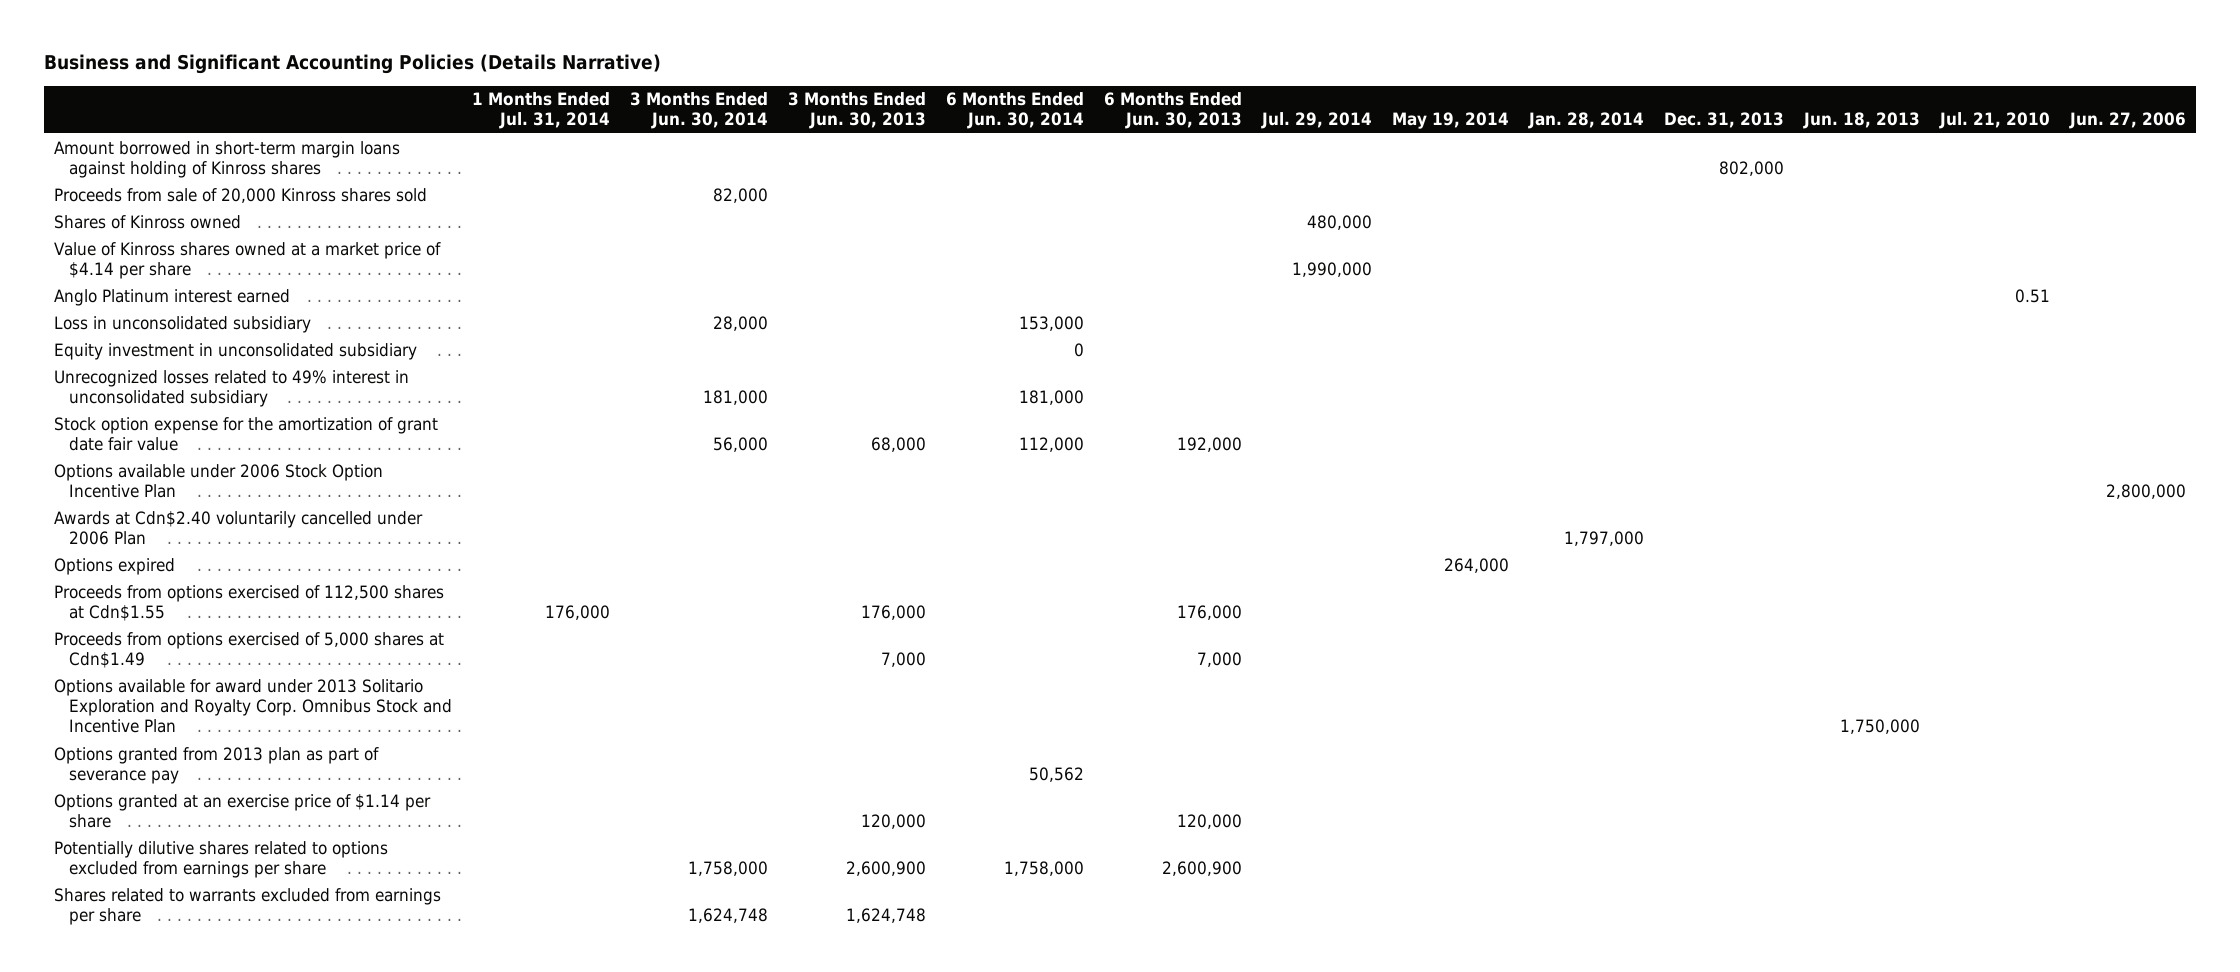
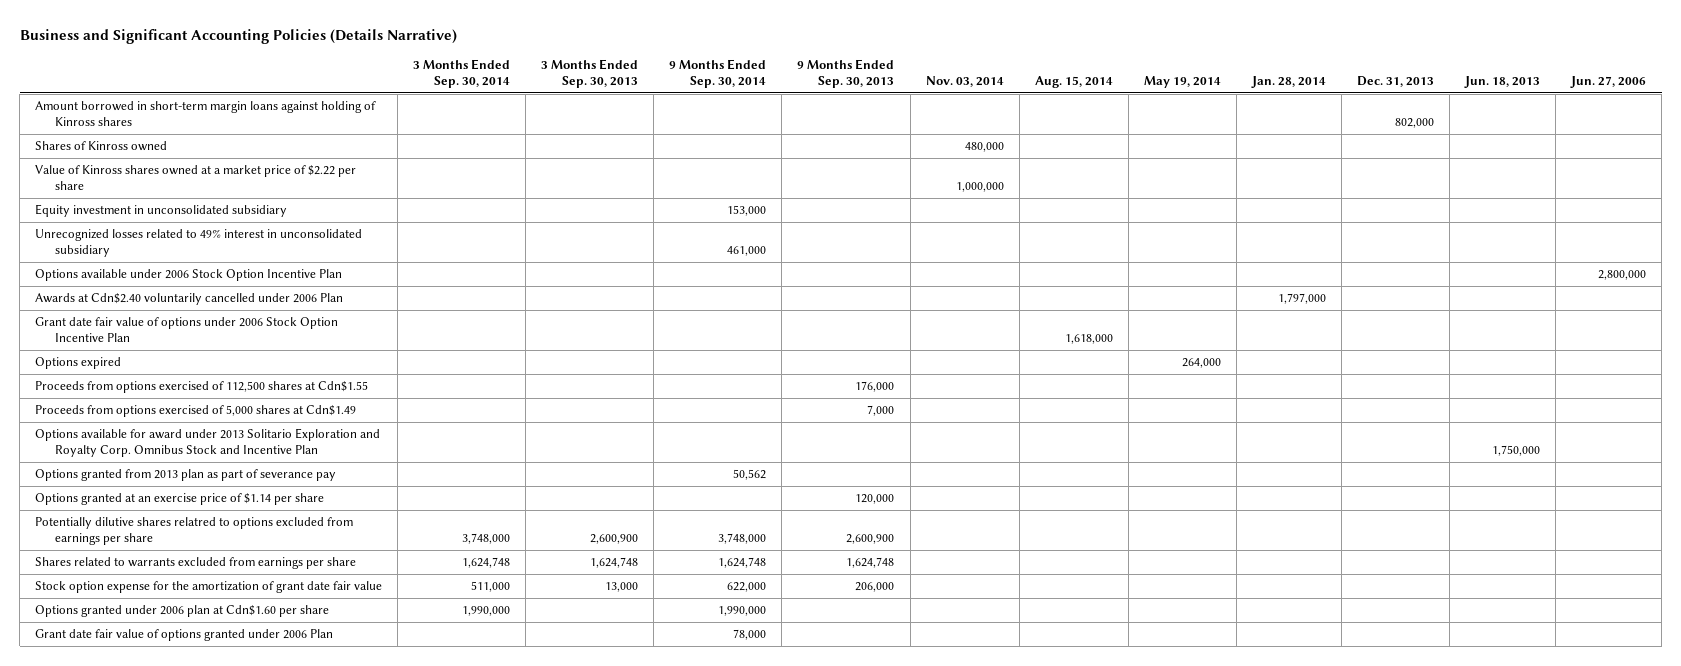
[471,92,610,130] 1 Months Ended Jul. 31, 2014 -> none
[629,92,768,130] 3 Months Ended Jun. 30, 2014 -> none
[787,92,926,130] 3 Months Ended Jun. 30, 2013 -> none
[945,92,1084,130] 6 Months Ended Jun. 30, 2014 -> none
[1103,92,1242,130] 6 Months Ended Jun. 30, 2013 -> none
[1260,112,1372,130] Jul. 29, 2014 -> none
[1939,112,2051,130] Jul. 21, 2010 -> none
none -> [413,58,511,88] 3 Months Ended Sep. 30, 2014
none -> [541,58,639,88] 3 Months Ended Sep. 30, 2013
none -> [669,58,767,88] 9 Months Ended Sep. 30, 2014
none -> [797,58,895,88] 9 Months Ended Sep. 30, 2013
none -> [925,75,1004,87] Nov. 03, 2014
none -> [1034,75,1113,88] Aug. 15, 2014
[54,187,428,203] Proceeds from sale of 20,000 Kinross shares sold -> none
[54,288,291,306] Anglo Platinum interest earned -> none
[54,315,312,333] Loss in unconsolidated subsidiary -> none
[54,241,442,279] Value of Kinross shares owned at a market price of $4.14 per share -> [35,165,357,191] Value of Kinross shares owned at a market price of $2.22 per share
none -> [35,317,339,343] Grant date fair value of options under 2006 Stock Option Incentive Plan
[54,840,389,878] Potentially dilutive shares related to options excluded from earnings per share -> [35,517,354,546] Potentially dilutive shares relatred to options excluded from earnings per share
[54,416,439,451] Stock option expense for the amortization of grant date fair value -> [35,581,383,594] Stock option expense for the amortization of grant date fair value
none -> [35,605,330,618] Options granted under 2006 plan at Cdn$1.60 per share
none -> [35,629,334,642] Grant date fair value of options granted under 2006 Plan

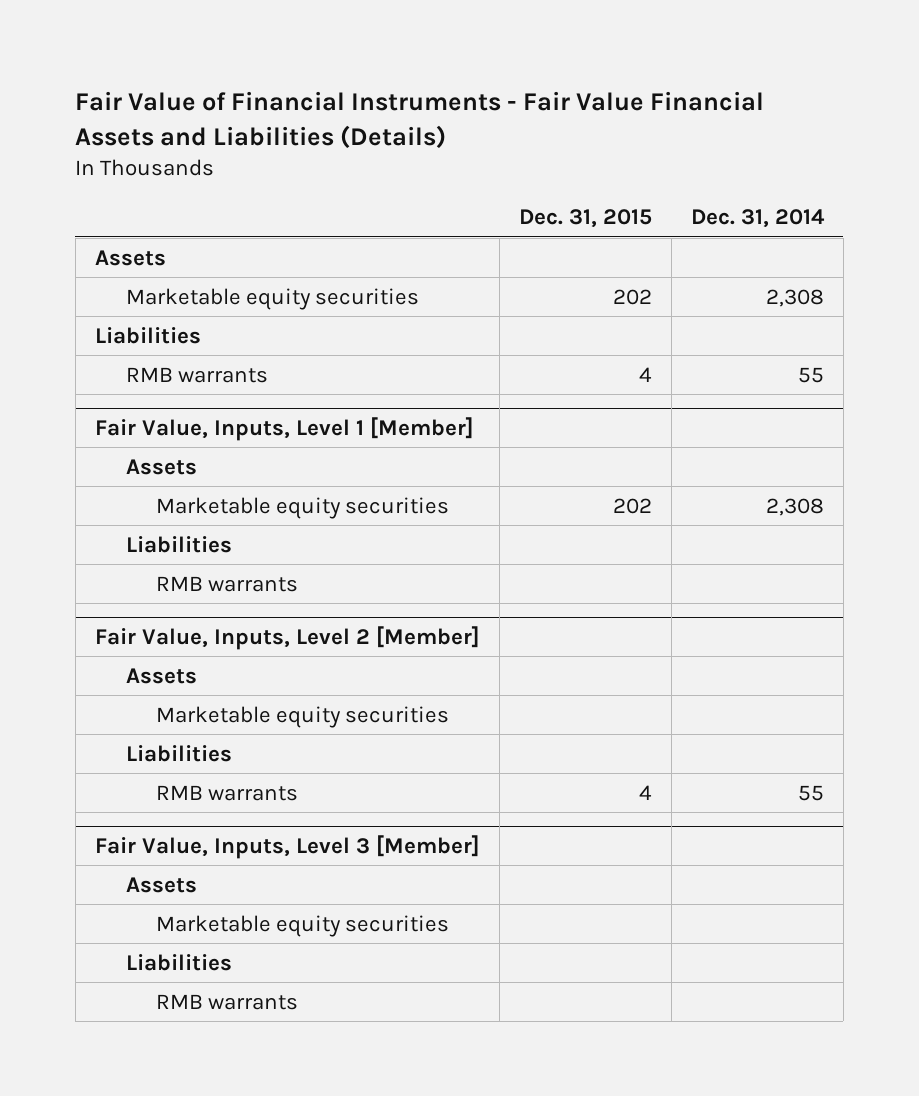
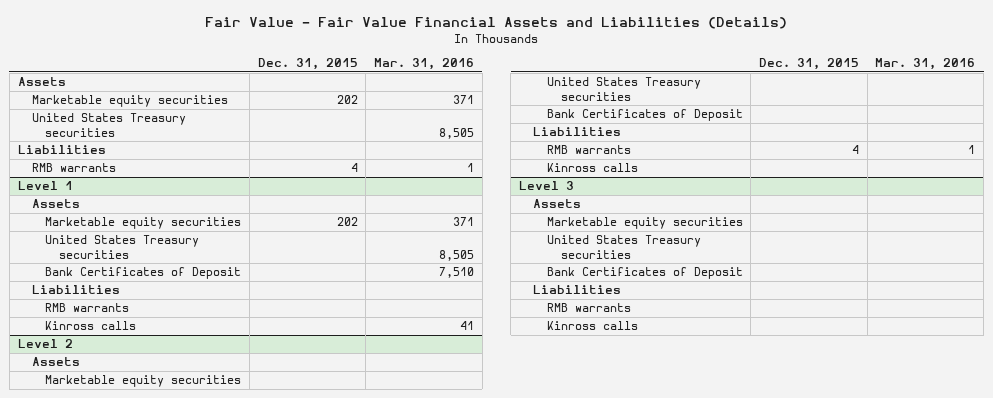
[75,91,765,149] Fair Value of Financial Instruments - Fair Value Financial Assets and Liabilities (Details) -> [205,17,788,30] Fair Value - Fair Value Financial Assets and Liabilities (Details)
[690,209,825,229] Dec. 31, 2014 -> none
none -> [374,58,475,71] Mar. 31, 2016
none -> [31,113,186,137] United States Treasury securities
[94,416,474,441] Fair Value, Inputs, Level 1 [Member] -> [17,181,73,191] Level 1
none -> [45,235,200,259] United States Treasury securities
none -> [45,267,242,280] Bank Certificates of Deposit
none -> [45,321,137,331] Kinross calls
[94,625,480,650] Fair Value, Inputs, Level 2 [Member] -> [17,339,73,349] Level 2
none -> [546,77,701,101] United States Treasury securities
none -> [546,109,743,122] Bank Certificates of Deposit
none -> [546,163,638,173] Kinross calls
[94,834,480,859] Fair Value, Inputs, Level 3 [Member] -> [518,181,574,191] Level 3
none -> [546,235,701,259] United States Treasury securities
none -> [546,267,743,280] Bank Certificates of Deposit
none -> [546,321,638,331] Kinross calls

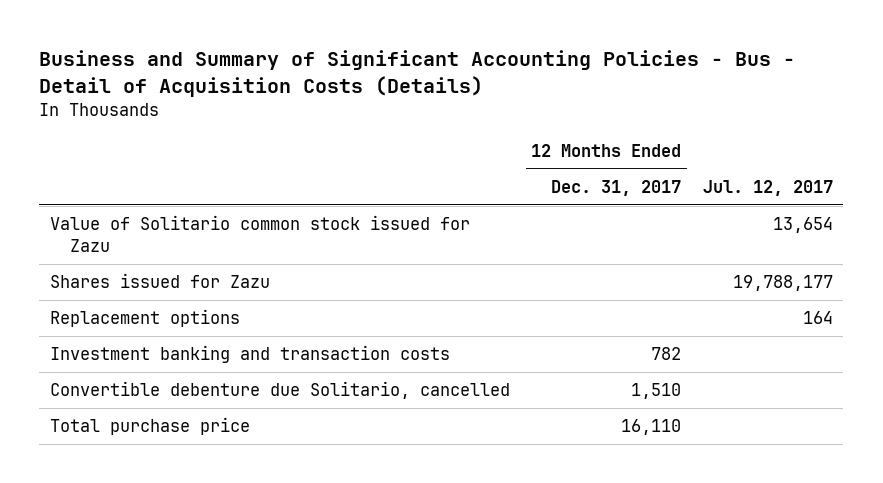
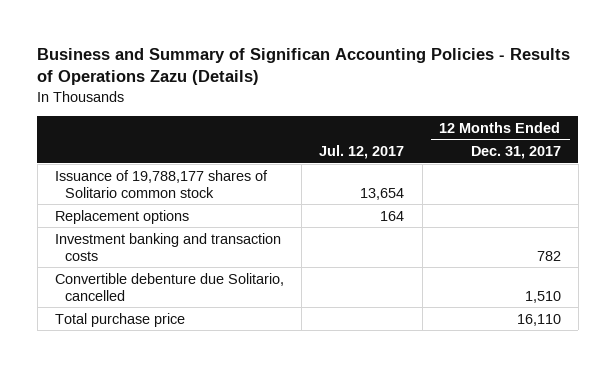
[39,50,796,97] Business and Summary of Significant Accounting Policies - Bus - Detail of Acquisition Costs (Details) -> [37,47,571,86] Business and Summary of Significan Accounting Policies - Results of Operations Zazu (Details)
[49,273,270,289] Shares issued for Zazu -> none
[49,215,470,253] Value of Solitario common stock issued for Zazu -> [54,169,268,198] Issuance of 19,788,177 shares of Solitario common stock

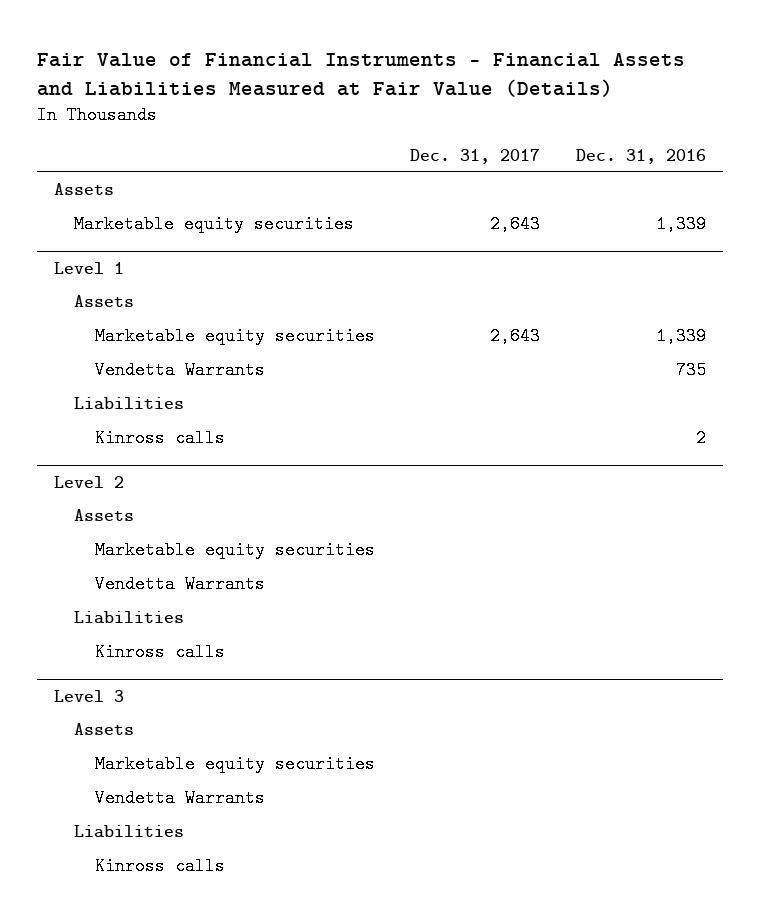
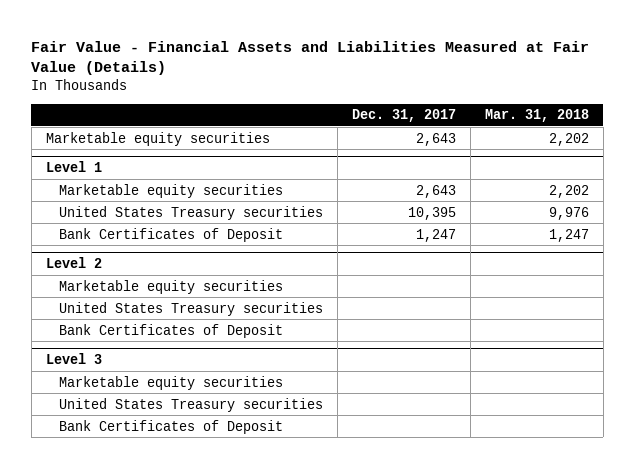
[36,52,685,97] Fair Value of Financial Instruments - Financial Assets and Liabilities Measured at Fair Value (Details) -> [31,40,590,76] Fair Value - Financial Assets and Liabilities Measured at Fair Value (Details)
[575,148,706,164] Dec. 31, 2016 -> none
none -> [484,109,589,123] Mar. 31, 2018
[54,183,115,196] Assets -> none
[74,295,135,308] Assets -> none
[94,361,265,380] Vendetta Warrants -> none
[74,397,185,411] Liabilities -> none
[94,429,225,448] Kinross calls -> none
none -> [58,205,323,220] United States Treasury securities
none -> [58,227,283,242] Bank Certificates of Deposit
[74,509,135,522] Assets -> none
[94,575,265,594] Vendetta Warrants -> none
[74,611,185,625] Liabilities -> none
[94,643,225,662] Kinross calls -> none
none -> [58,301,323,316] United States Treasury securities
none -> [58,323,283,338] Bank Certificates of Deposit
[74,723,135,736] Assets -> none
[94,789,265,808] Vendetta Warrants -> none
[74,825,185,839] Liabilities -> none
[94,857,225,876] Kinross calls -> none
none -> [58,397,323,412] United States Treasury securities
none -> [58,419,283,434] Bank Certificates of Deposit

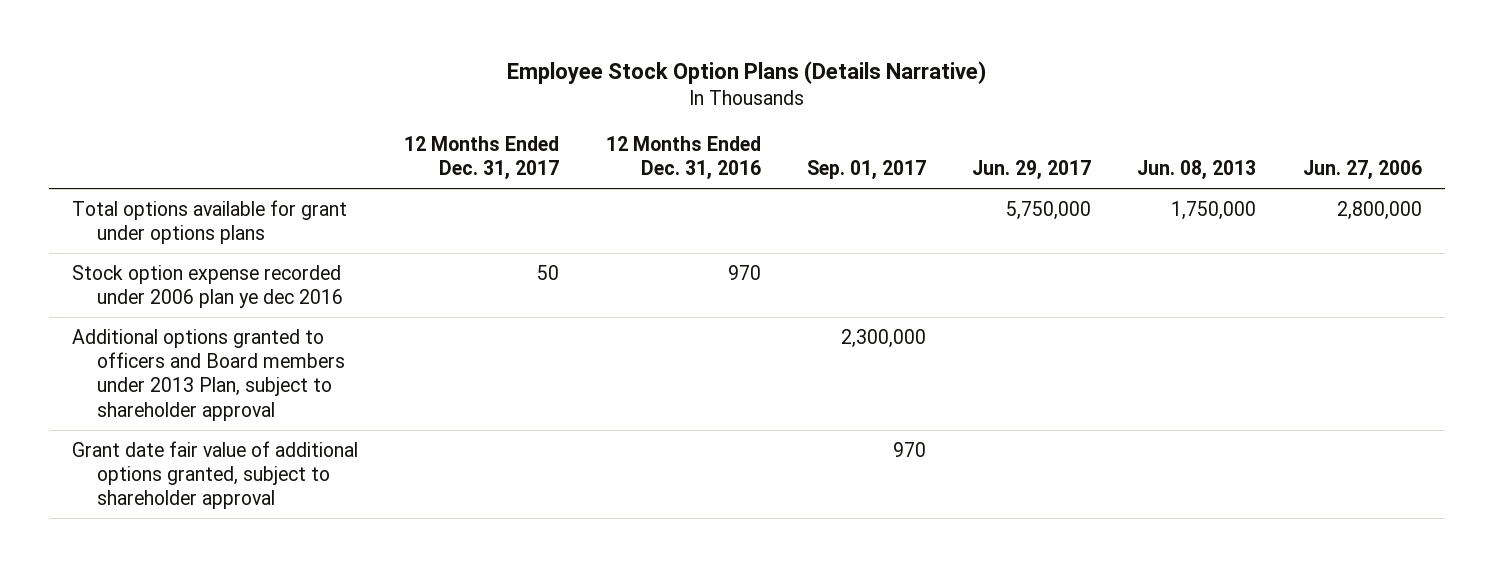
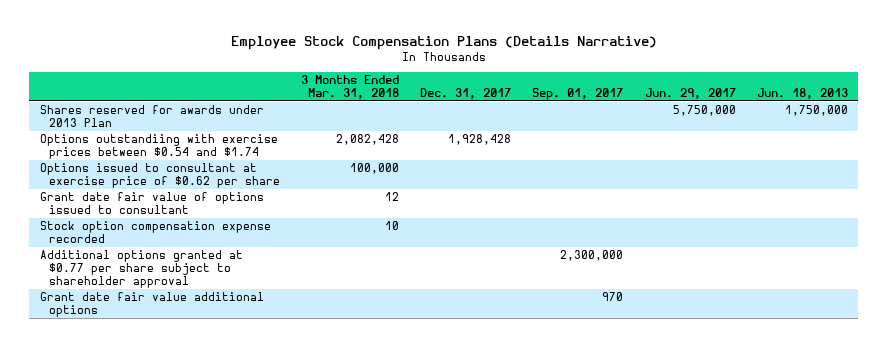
[506,60,986,84] Employee Stock Option Plans (Details Narrative) -> [230,36,657,51] Employee Stock Compensation Plans (Details Narrative)
[404,136,560,181] 12 Months Ended Dec. 31, 2017 -> none
[605,136,761,181] 12 Months Ended Dec. 31, 2016 -> none
[1137,160,1257,181] Jun. 08, 2013 -> none
[1302,160,1422,181] Jun. 27, 2006 -> none
none -> [301,74,400,100] 3 Months Ended Mar. 31, 2018
none -> [420,88,512,100] Dec. 31, 2017
none -> [756,88,848,100] Jun. 18, 2013
[71,199,347,245] Total options available for grant under options plans -> [39,105,264,128] Shares reserved for awards under 2013 Plan
none -> [39,134,278,160] Options outstandiing with exercise prices between $0.54 and $1.74
none -> [39,163,281,189] Options issued to consultant at exercise price of $0.62 per share
none -> [39,192,264,215] Grant date fair value of options issued to consultant
[71,264,344,309] Stock option expense recorded under 2006 plan ye dec 2016 -> [39,221,271,244] Stock option compensation expense recorded
[71,328,346,421] Additional options granted to officers and Board members under 2013 Plan, subject to shareholder approval -> [39,250,243,289] Additional options granted at $0.77 per share subject to shareholder approval
[71,440,358,510] Grant date fair value of additional options granted, subject to shareholder approval -> [39,292,264,318] Grant date fair value additional options

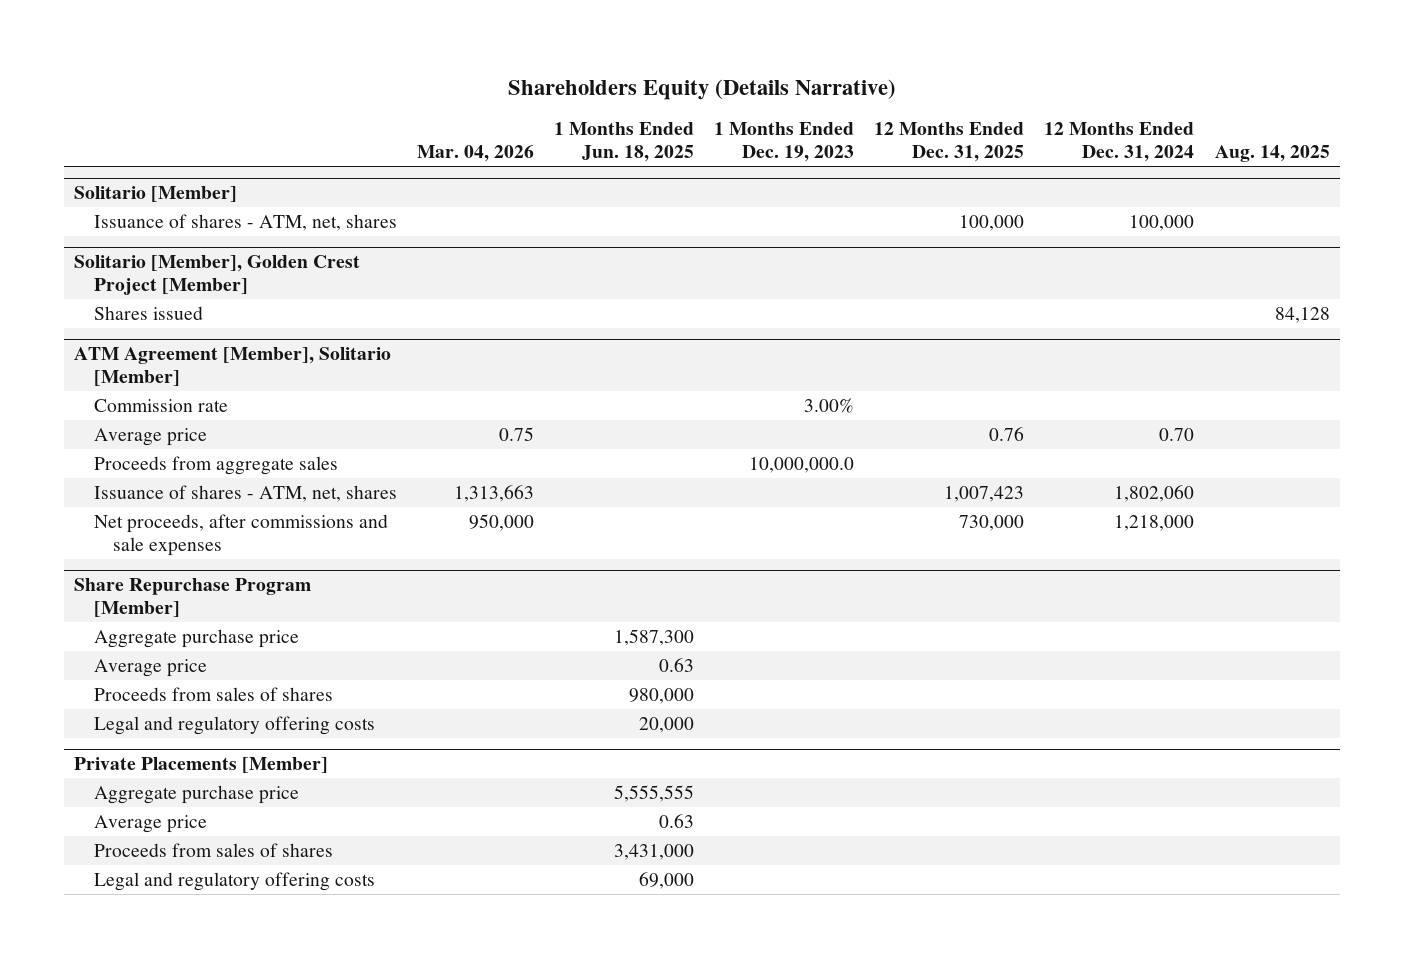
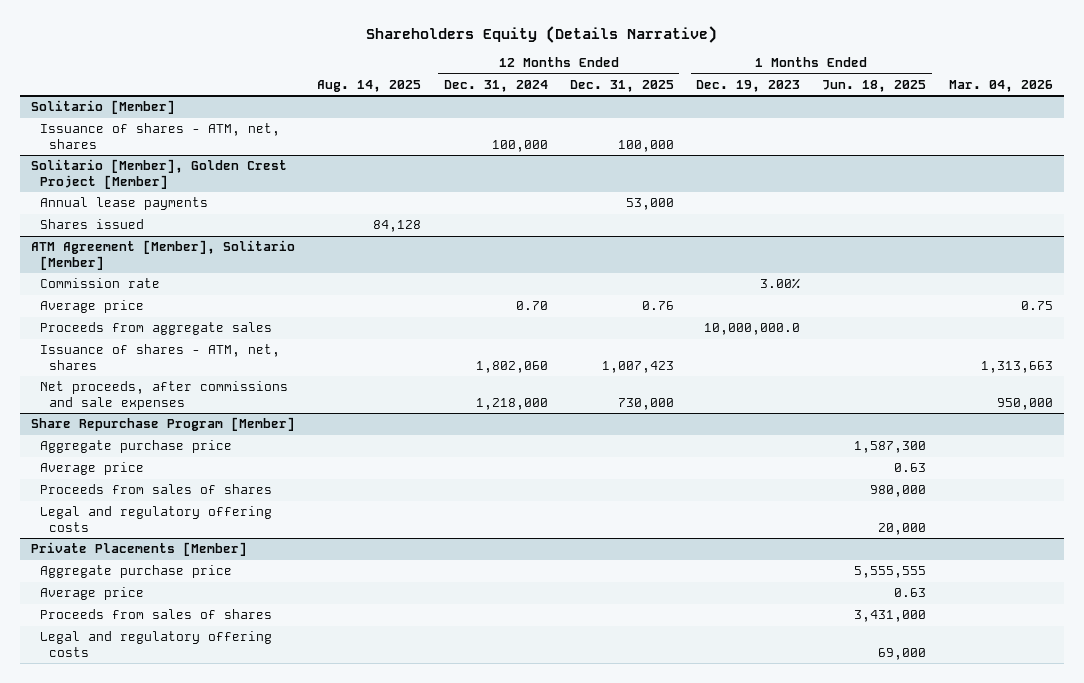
none -> [39,197,208,211] Annual lease payments

